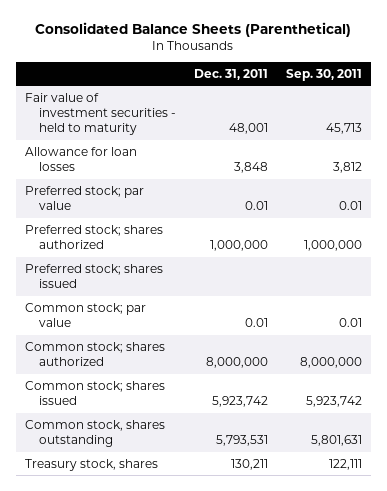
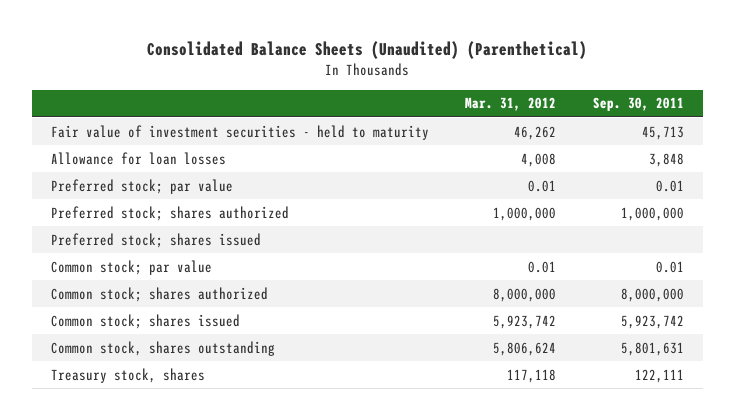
[35,22,352,38] Consolidated Balance Sheets (Parenthetical) -> [147,41,588,60] Consolidated Balance Sheets (Unaudited) (Parenthetical)
[193,68,268,80] Dec. 31, 2011 -> none
none -> [465,97,557,112] Mar. 31, 2012
[332,162,362,174] 3,812 -> [649,152,685,167] 3,848

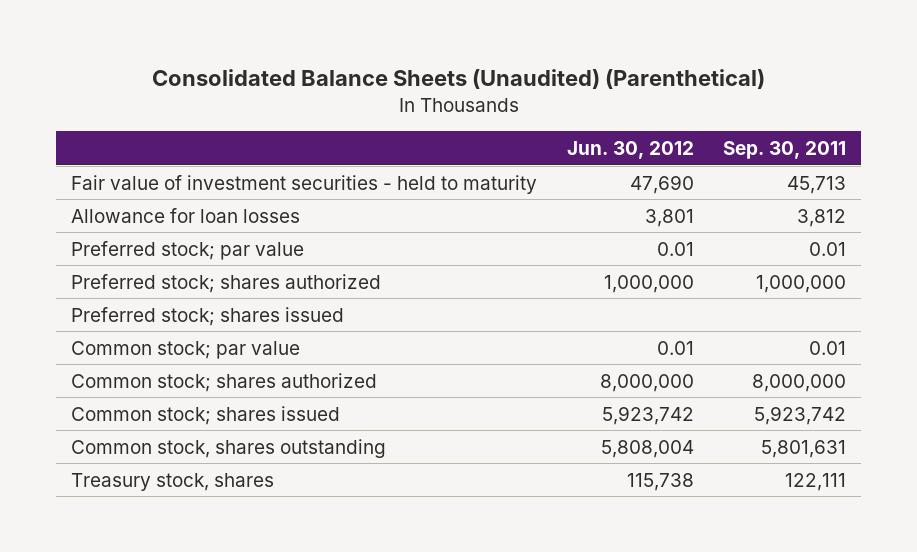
[465,97,557,112] Mar. 31, 2012 -> none
none -> [566,140,694,159] Jun. 30, 2012
[649,152,685,167] 3,848 -> [797,208,847,227] 3,812

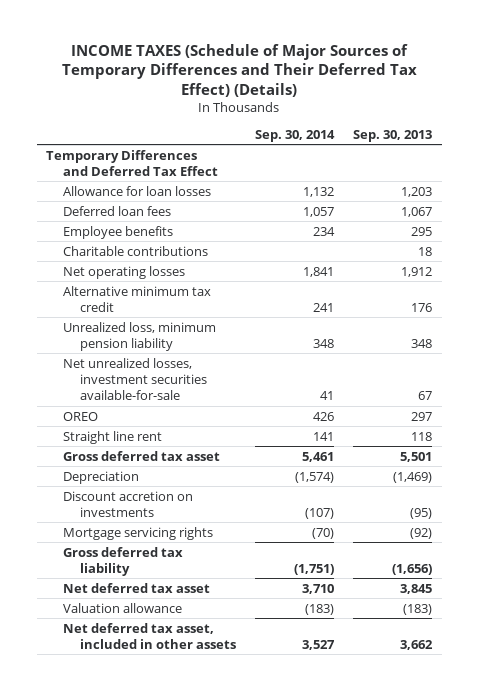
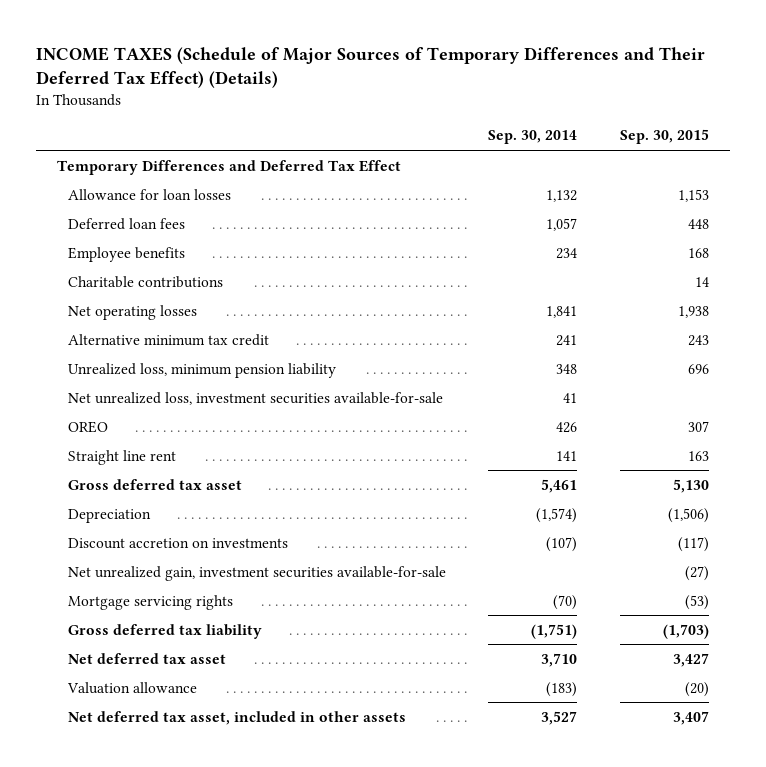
[353,129,433,142] Sep. 30, 2013 -> none
none -> [619,129,709,145] Sep. 30, 2015
[63,357,207,400] Net unrealized losses, investment securities available-for-sale -> [68,391,444,405] Net unrealized loss, investment securities available-for-sale
none -> [68,565,447,581] Net unrealized gain, investment securities available-for-sale

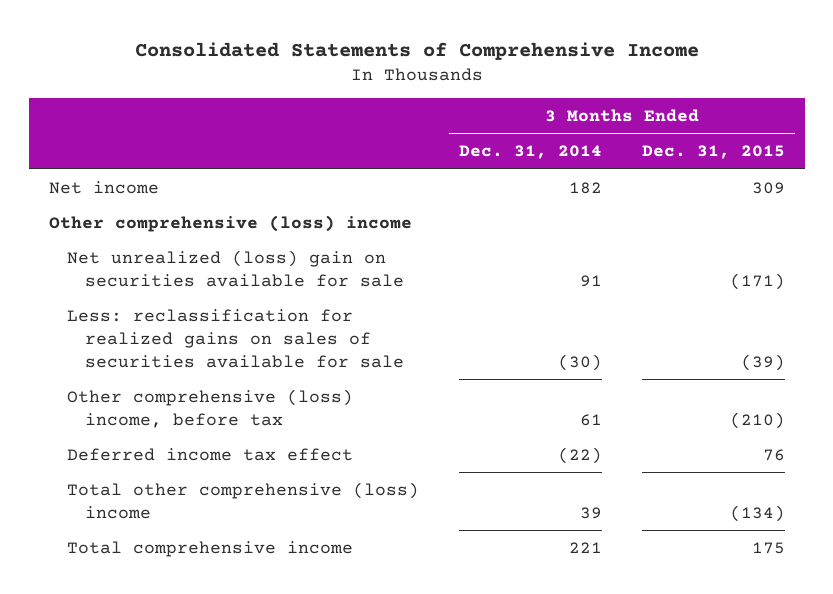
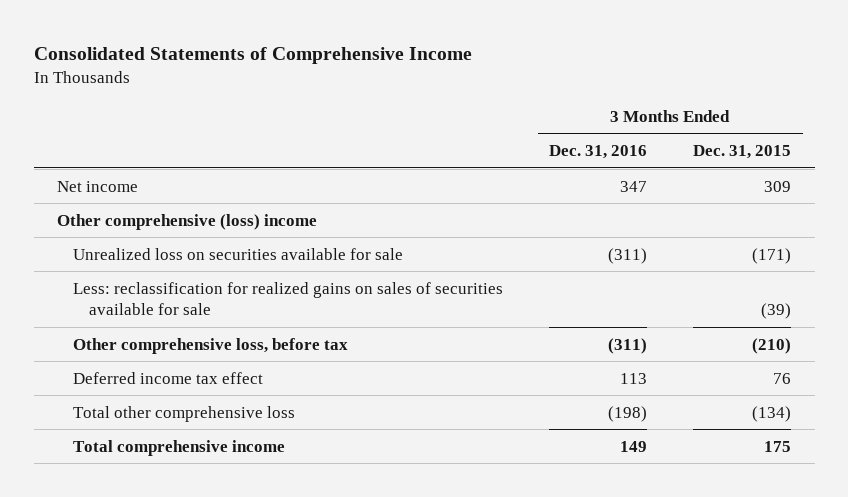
[458,145,602,160] Dec. 31, 2014 -> none
none -> [549,145,648,160] Dec. 31, 2016
[67,249,405,287] Net unrealized (loss) gain on securities available for sale -> [72,247,403,260] Unrealized loss on securities available for sale
[67,388,354,428] Other comprehensive (loss) income, before tax -> [72,337,348,354] Other comprehensive loss, before tax
[67,481,420,519] Total other comprehensive (loss) income -> [72,405,295,422] Total other comprehensive loss

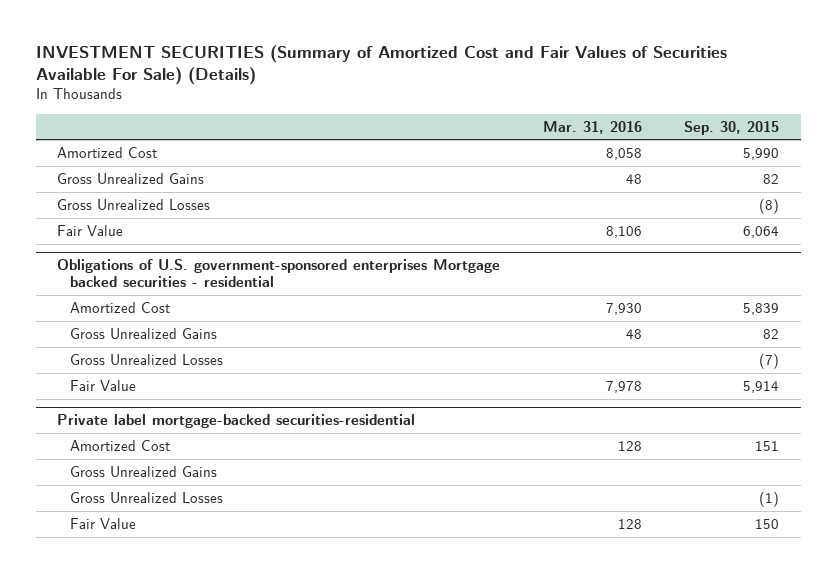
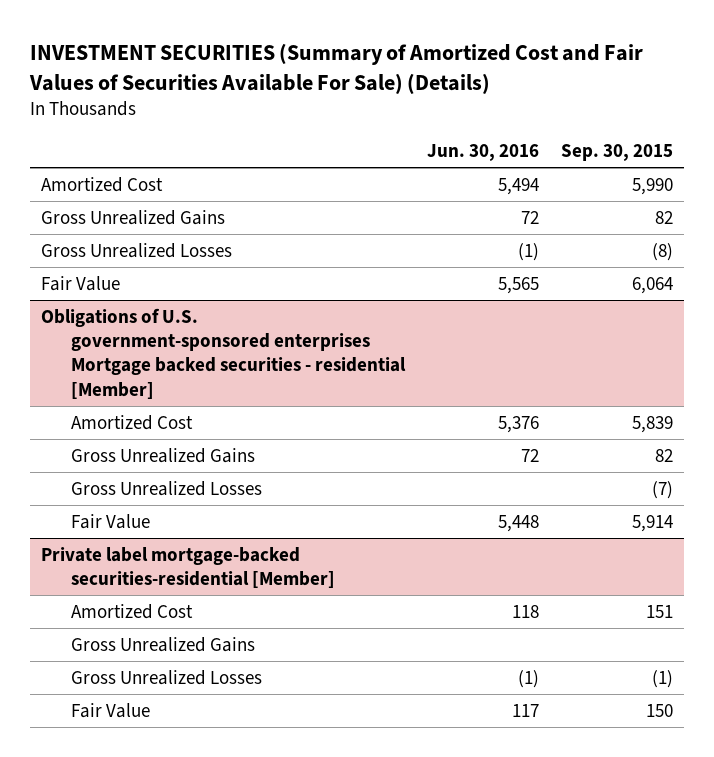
[542,120,642,134] Mar. 31, 2016 -> none
none -> [426,144,539,162] Jun. 30, 2016
[56,259,500,288] Obligations of U.S. government-sponsored enterprises Mortgage backed securities - residential -> [41,307,406,399] Obligations of U.S. government-sponsored enterprises Mortgage backed securities - residential [Member]
[56,414,415,429] Private label mortgage-backed securities-residential -> [41,546,335,588] Private label mortgage-backed securities-residential [Member]

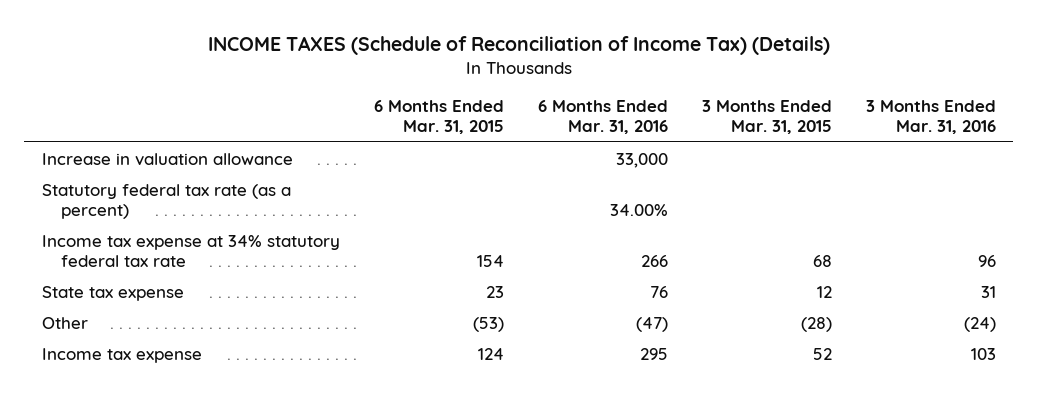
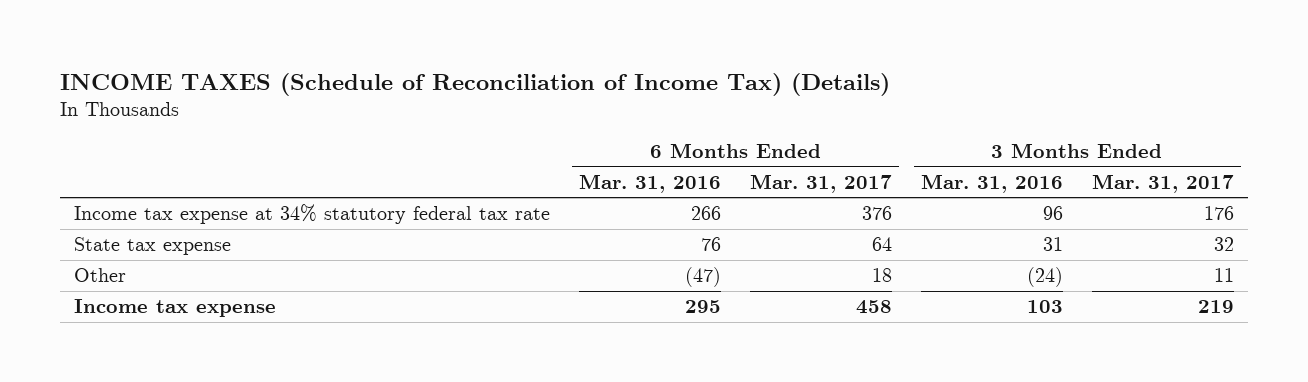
[373,100,504,135] 6 Months Ended Mar. 31, 2015 -> none
[702,100,833,135] 3 Months Ended Mar. 31, 2015 -> none
none -> [749,173,892,193] Mar. 31, 2017
none -> [1091,173,1234,193] Mar. 31, 2017
[41,152,293,166] Increase in valuation allowance -> none
[41,183,291,219] Statutory federal tax rate (as a percent) -> none

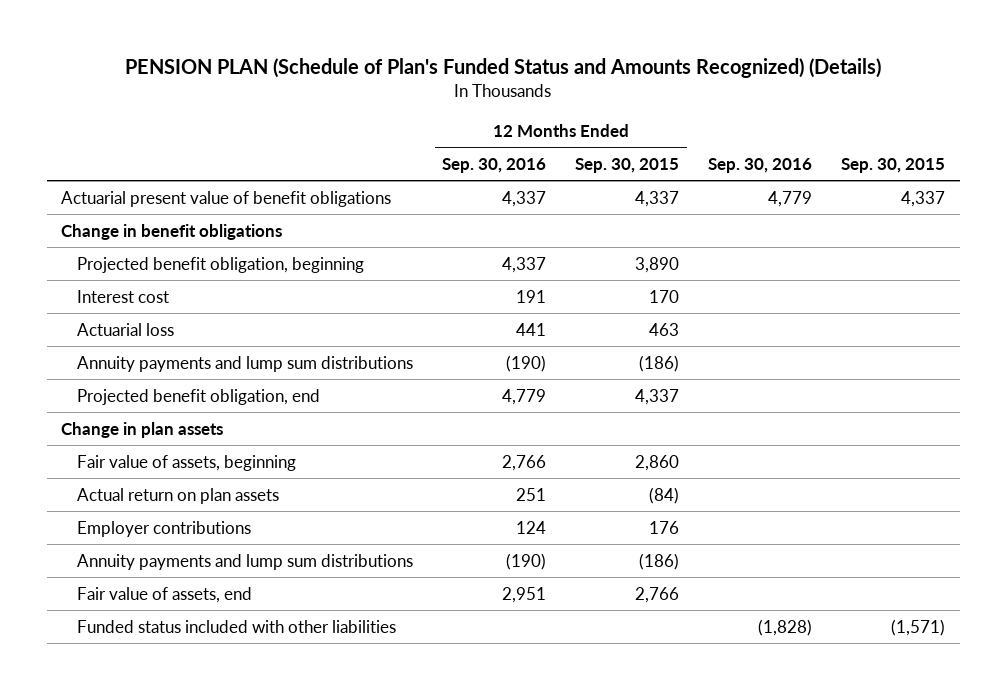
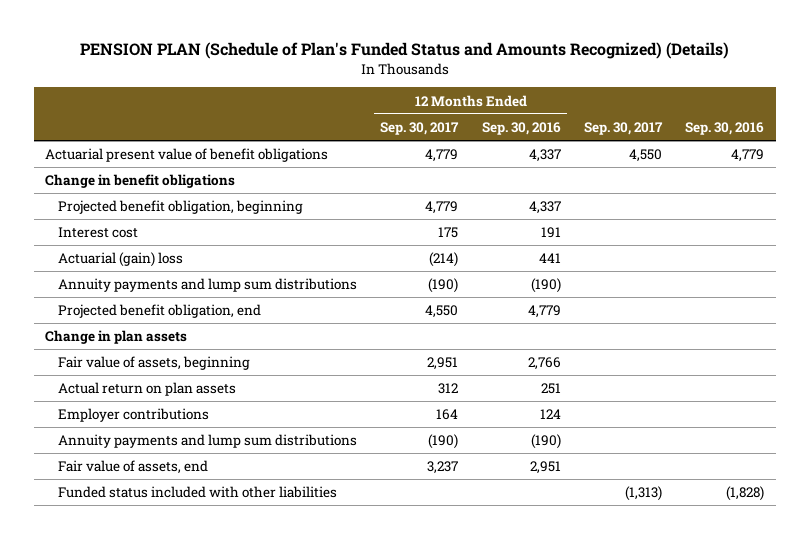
[575,157,680,173] Sep. 30, 2015 -> none
[841,157,946,173] Sep. 30, 2015 -> none
none -> [380,122,460,136] Sep. 30, 2017
none -> [584,122,664,136] Sep. 30, 2017
[77,322,175,336] Actuarial loss -> [57,252,183,268] Actuarial (gain) loss

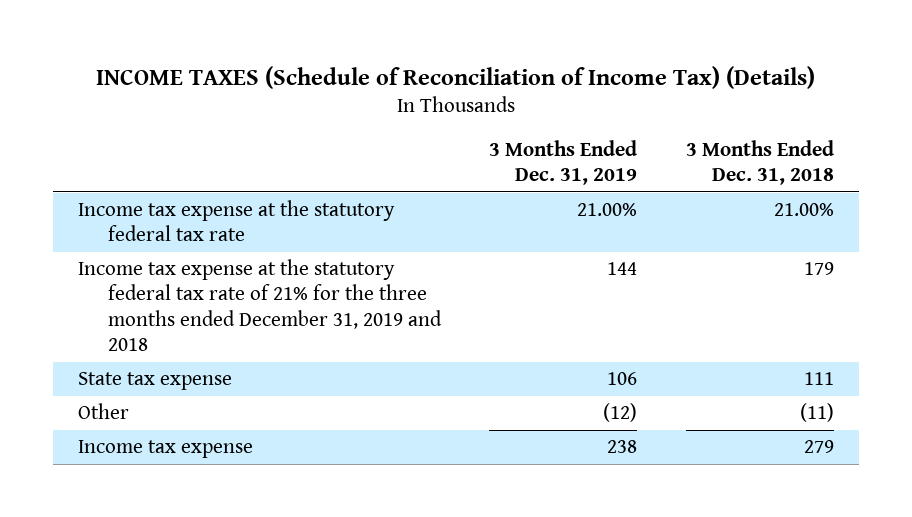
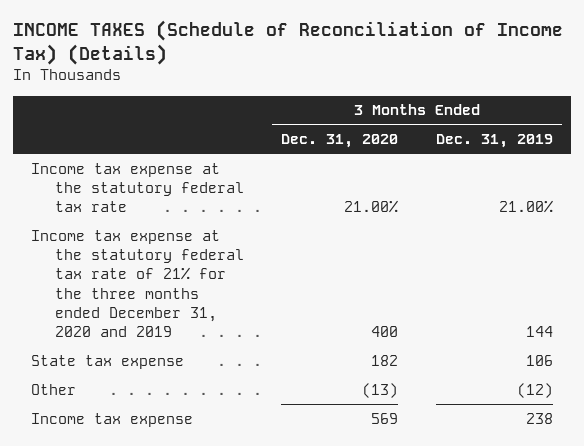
[686,139,835,185] 3 Months Ended Dec. 31, 2018 -> none
none -> [281,134,399,149] Dec. 31, 2020
[77,259,442,351] Income tax expense at the statutory federal tax rate of 21% for the three months ended December 31, 2019 and 2018 -> [31,229,244,338] Income tax expense at the statutory federal tax rate of 21% for the three months ended December 31, 2020 and 2019

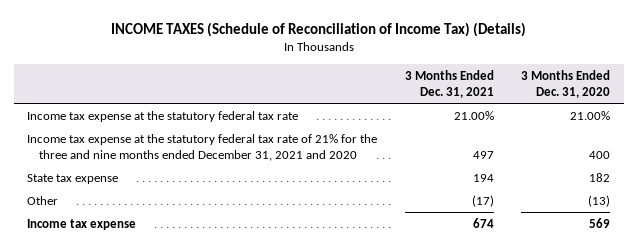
[435,134,553,149] Dec. 31, 2019 -> none
none -> [404,69,494,98] 3 Months Ended Dec. 31, 2021
[31,229,244,338] Income tax expense at the statutory federal tax rate of 21% for the three months ended December 31, 2020 and 2019 -> [27,133,378,161] Income tax expense at the statutory federal tax rate of 21% for the three and nine months ended December 31, 2021 and 2020

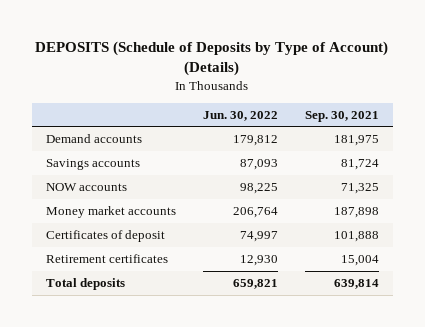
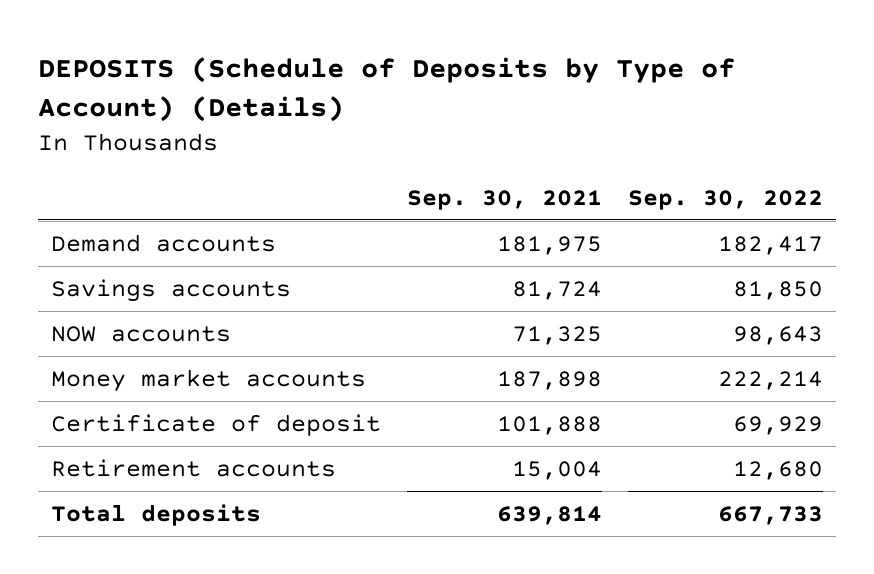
[202,110,278,121] Jun. 30, 2022 -> none
none -> [627,189,823,210] Sep. 30, 2022
[45,230,165,243] Certificates of deposit -> [50,413,381,436] Certificate of deposit
[45,254,168,264] Retirement certificates -> [50,458,336,477] Retirement accounts

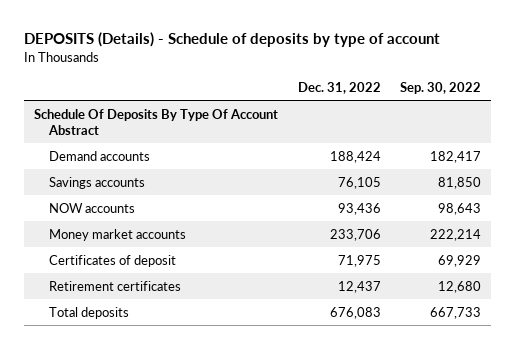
[37,56,735,122] DEPOSITS (Schedule of Deposits by Type of Account) (Details) -> [24,32,441,48] DEPOSITS (Details) - Schedule of deposits by type of account
[406,189,602,210] Sep. 30, 2021 -> none
none -> [297,82,381,95] Dec. 31, 2022
none -> [34,108,279,135] Schedule Of Deposits By Type Of Account Abstract
[50,413,381,436] Certificate of deposit -> [48,254,176,267] Certificates of deposit
[50,458,336,477] Retirement accounts -> [48,280,181,291] Retirement certificates

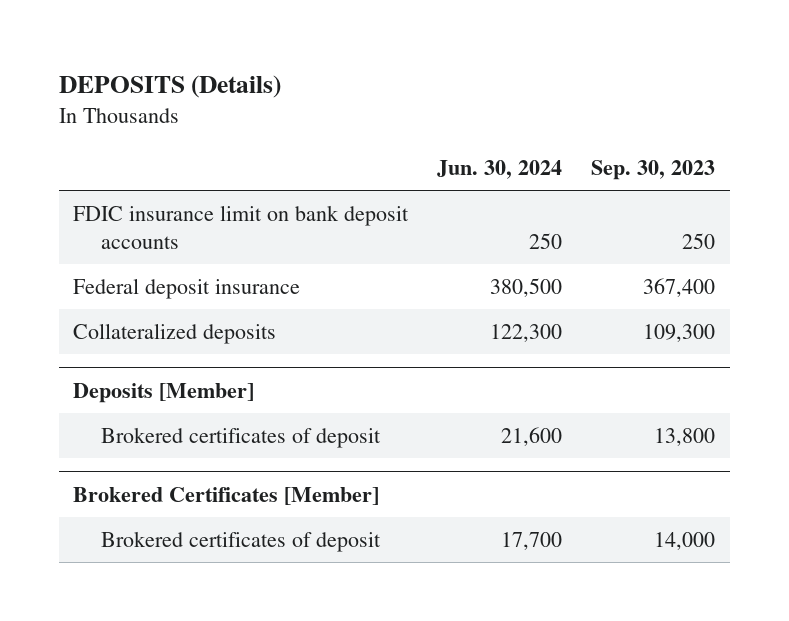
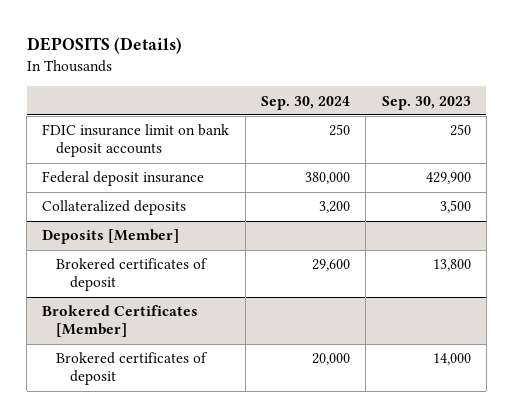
[437,160,563,180] Jun. 30, 2024 -> none
none -> [261,95,351,110] Sep. 30, 2024
[643,277,716,297] 367,400 -> [425,172,471,185] 429,900
[643,323,716,342] 109,300 -> [439,200,471,214] 3,500

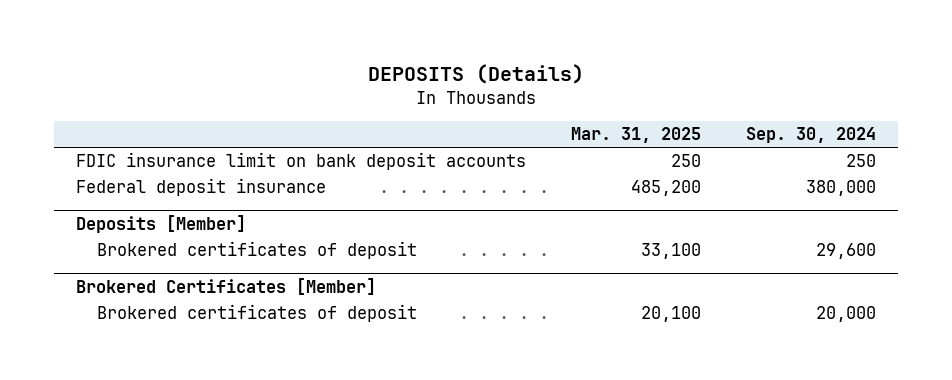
[381,95,471,110] Sep. 30, 2023 -> none
none -> [571,127,702,144] Mar. 31, 2025
[42,200,187,216] Collateralized deposits -> none

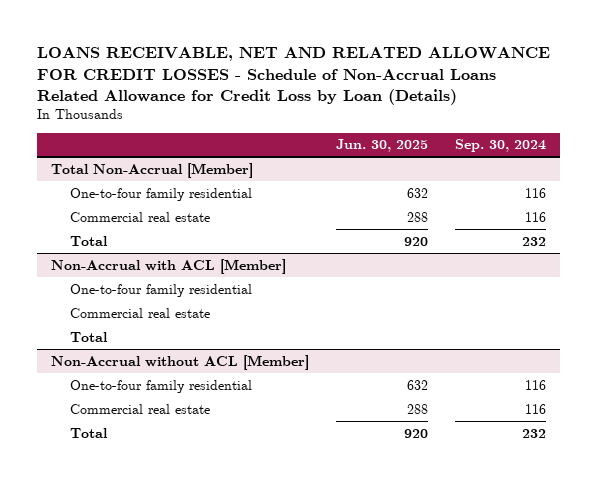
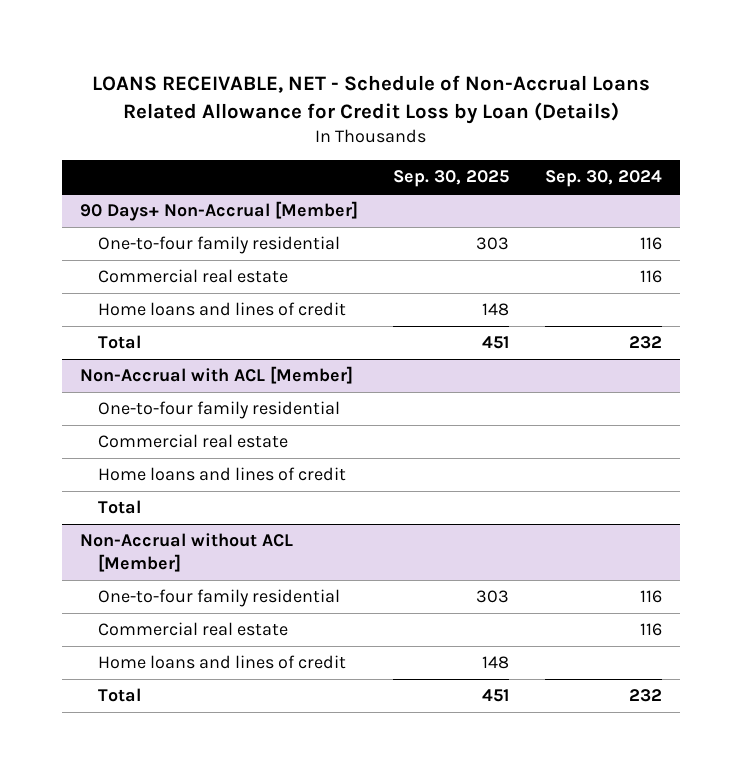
[37,47,551,105] LOANS RECEIVABLE, NET AND RELATED ALLOWANCE FOR CREDIT LOSSES - Schedule of Non-Accrual Loans Related Allowance for Credit Loss by Loan (Details) -> [91,74,650,124] LOANS RECEIVABLE, NET - Schedule of Non-Accrual Loans Related Allowance for Credit Loss by Loan (Details)
[336,139,429,153] Jun. 30, 2025 -> none
none -> [393,170,510,188] Sep. 30, 2025
[50,162,253,178] Total Non-Accrual [Member] -> [79,201,358,222] 90 Days+ Non-Accrual [Member]
none -> [98,302,347,317] Home loans and lines of credit
none -> [98,467,347,482] Home loans and lines of credit
none -> [98,655,347,670] Home loans and lines of credit

